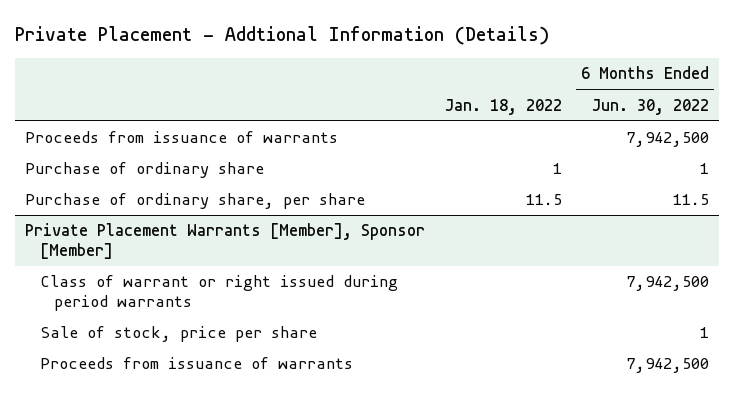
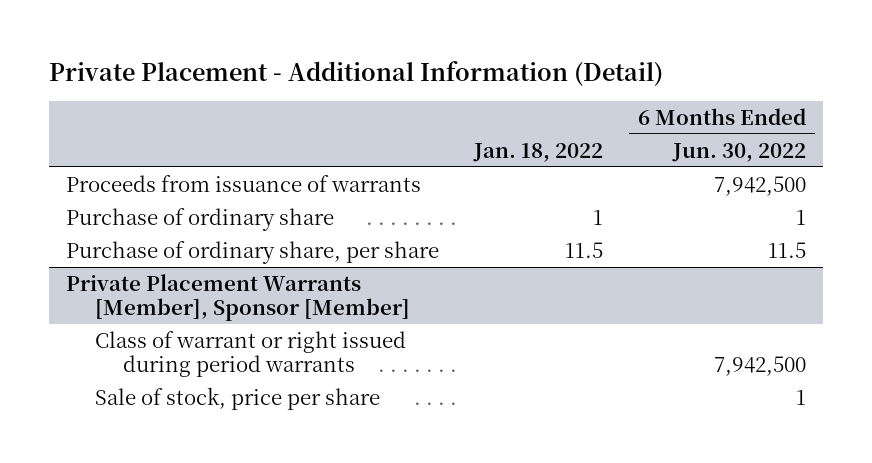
[15,26,550,46] Private Placement - Addtional Information (Details) -> [49,60,664,86] Private Placement - Additional Information (Detail)
[39,357,353,370] Proceeds from issuance of warrants -> none

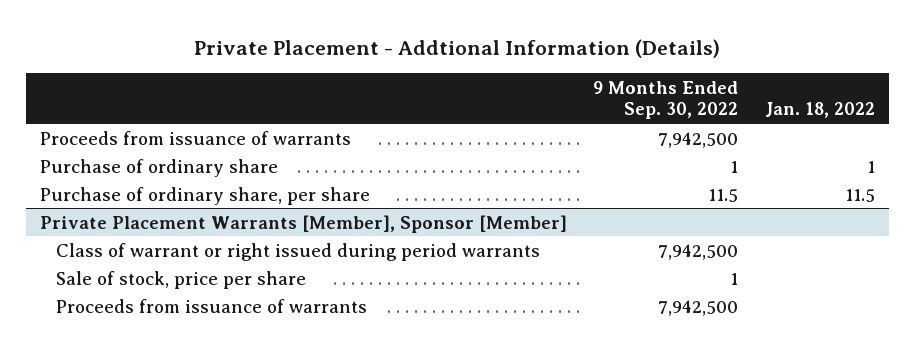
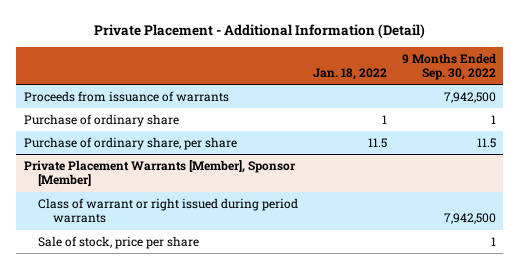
[194,38,721,58] Private Placement - Addtional Information (Details) -> [93,23,425,38] Private Placement - Additional Information (Detail)
[56,298,368,313] Proceeds from issuance of warrants -> none

